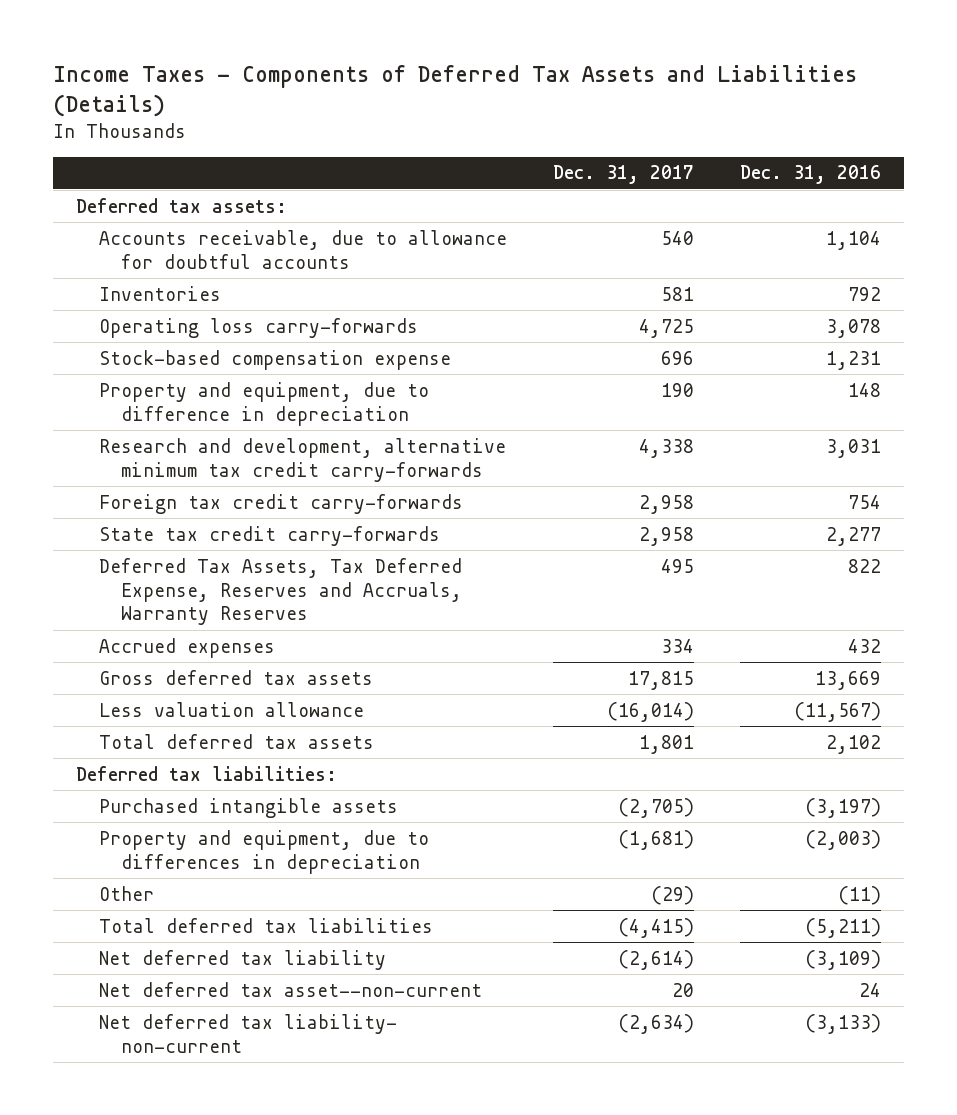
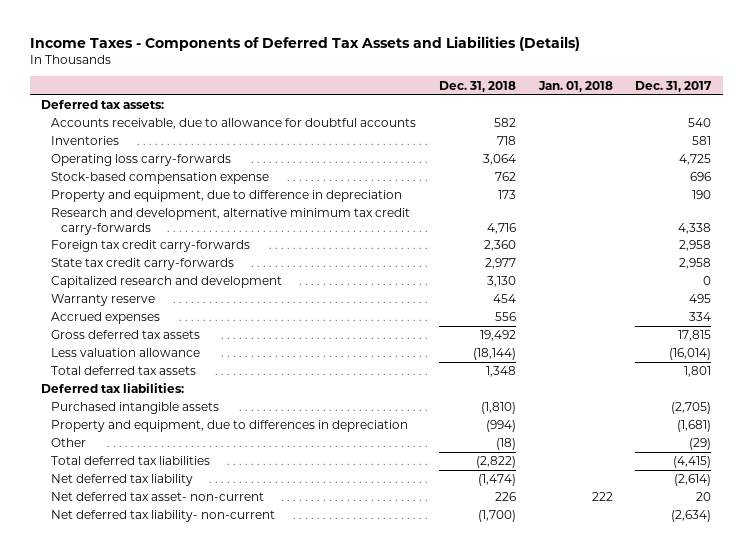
[739,165,881,185] Dec. 31, 2016 -> none
none -> [438,80,516,92] Dec. 31, 2018
none -> [537,80,613,92] Jan. 01, 2018
none -> [51,276,283,289] Capitalized research and development
[98,557,463,626] Deferred Tax Assets, Tax Deferred Expense, Reserves and Accruals, Warranty Reserves -> [51,294,156,307] Warranty reserve
[98,981,482,997] Net deferred tax asset--non-current -> [51,492,265,502] Net deferred tax asset- non-current

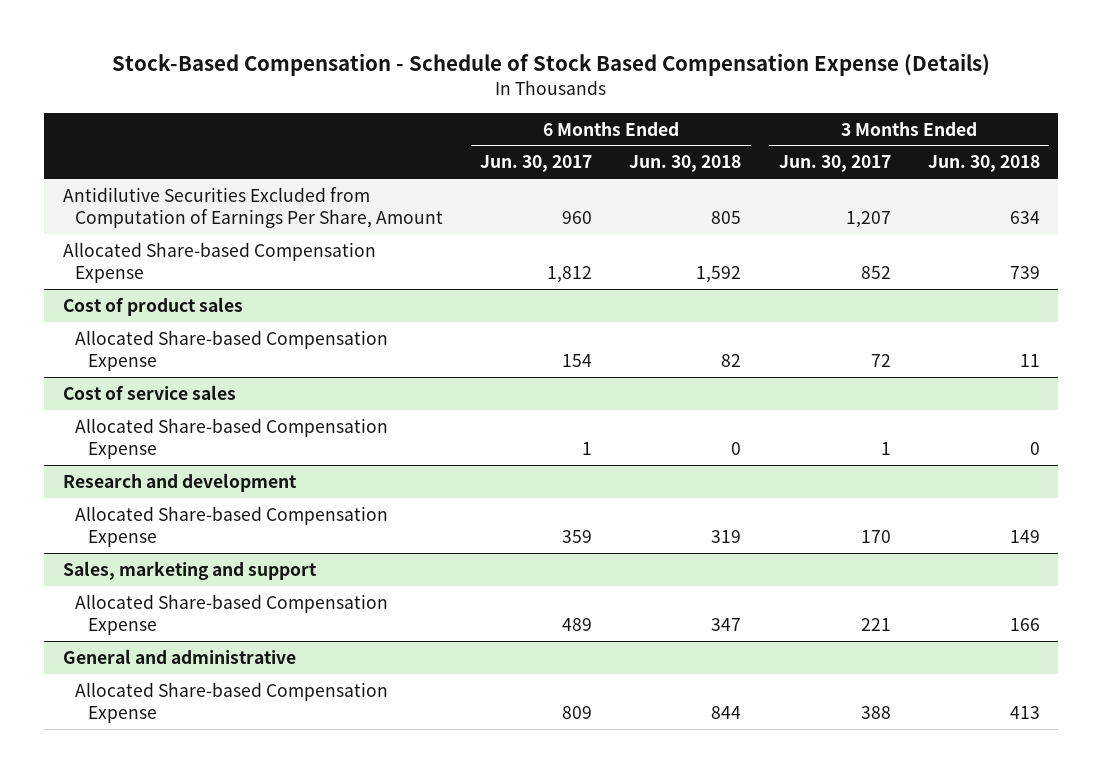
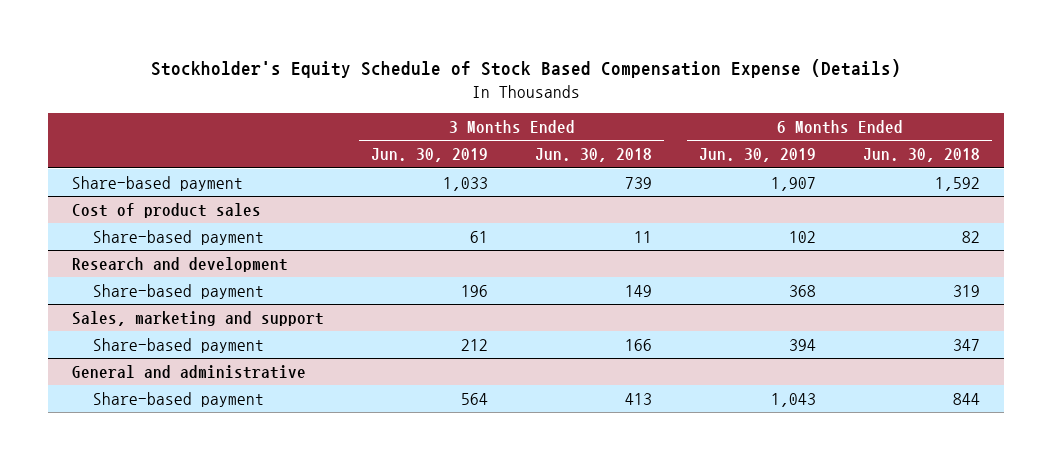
[112,53,991,77] Stock-Based Compensation - Schedule of Stock Based Compensation Expense (Details) -> [151,59,902,79] Stockholder's Equity Schedule of Stock Based Compensation Expense (Details)
[480,155,593,173] Jun. 30, 2017 -> none
[778,155,891,173] Jun. 30, 2017 -> none
none -> [371,148,489,163] Jun. 30, 2019
none -> [699,148,817,163] Jun. 30, 2019
[62,186,444,228] Antidilutive Securities Excluded from Computation of Earnings Per Share, Amount -> none
[62,241,376,283] Allocated Share-based Compensation Expense -> [71,175,243,191] Share-based payment
[62,384,236,400] Cost of service sales -> none
[75,417,389,459] Allocated Share-based Compensation Expense -> none
[75,329,389,371] Allocated Share-based Compensation Expense -> [92,229,264,245] Share-based payment
[75,505,389,547] Allocated Share-based Compensation Expense -> [92,283,264,299] Share-based payment
[75,593,389,635] Allocated Share-based Compensation Expense -> [92,337,264,353] Share-based payment
[75,681,389,723] Allocated Share-based Compensation Expense -> [92,391,264,407] Share-based payment

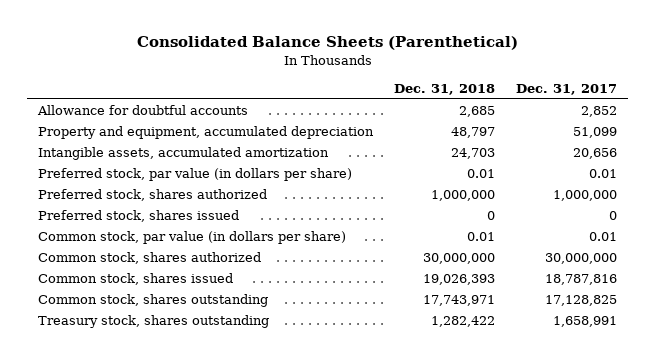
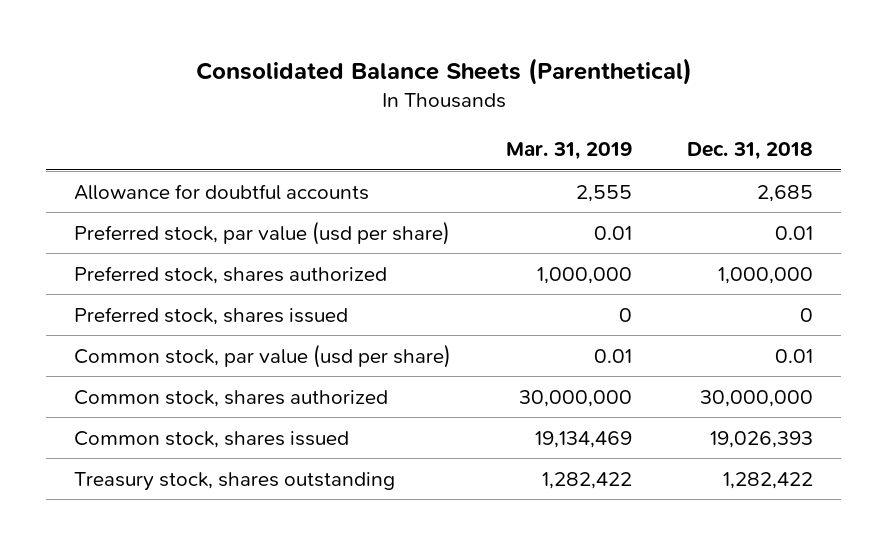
[516,83,618,95] Dec. 31, 2017 -> none
none -> [506,142,633,161] Mar. 31, 2019
[38,126,375,140] Property and equipment, accumulated depreciation -> none
[38,147,330,161] Intangible assets, accumulated amortization -> none
[38,168,353,182] Preferred stock, par value (in dollars per share) -> [74,220,451,245] Preferred stock, par value (usd per share)
[38,231,347,245] Common stock, par value (in dollars per share) -> [74,343,452,368] Common stock, par value (usd per share)
[38,294,269,308] Common stock, shares outstanding -> none

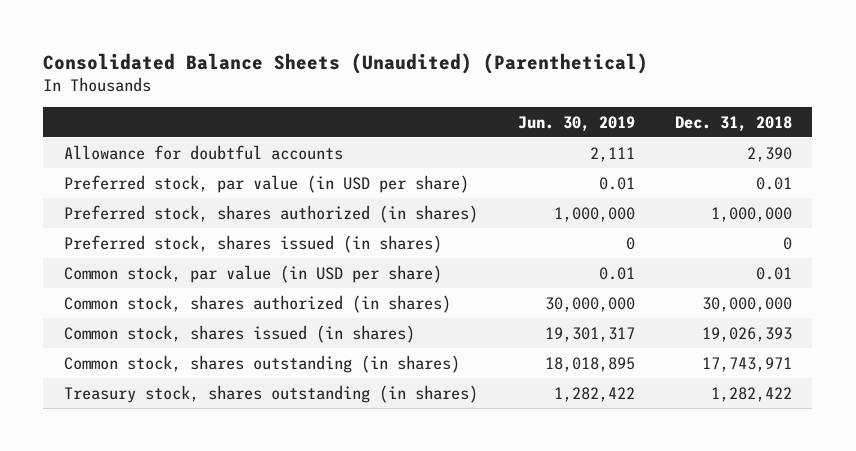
[195,58,692,86] Consolidated Balance Sheets (Parenthetical) -> [43,52,649,74] Consolidated Balance Sheets (Unaudited) (Parenthetical)
[506,142,633,161] Mar. 31, 2019 -> none
none -> [517,115,635,132] Jun. 30, 2019
[757,184,814,202] 2,685 -> [747,146,793,162] 2,390
[74,220,451,245] Preferred stock, par value (usd per share) -> [63,174,469,193] Preferred stock, par value (in USD per share)
[74,265,388,284] Preferred stock, shares authorized -> [63,204,478,223] Preferred stock, shares authorized (in shares)
[74,306,349,325] Preferred stock, shares issued -> [63,234,442,253] Preferred stock, shares issued (in shares)
[74,343,452,368] Common stock, par value (usd per share) -> [63,264,442,283] Common stock, par value (in USD per share)
[74,389,389,407] Common stock, shares authorized -> [63,294,451,313] Common stock, shares authorized (in shares)
[74,430,350,448] Common stock, shares issued -> [63,324,415,343] Common stock, shares issued (in shares)
none -> [63,354,460,373] Common stock, shares outstanding (in shares)
[74,471,396,491] Treasury stock, shares outstanding -> [63,384,478,403] Treasury stock, shares outstanding (in shares)

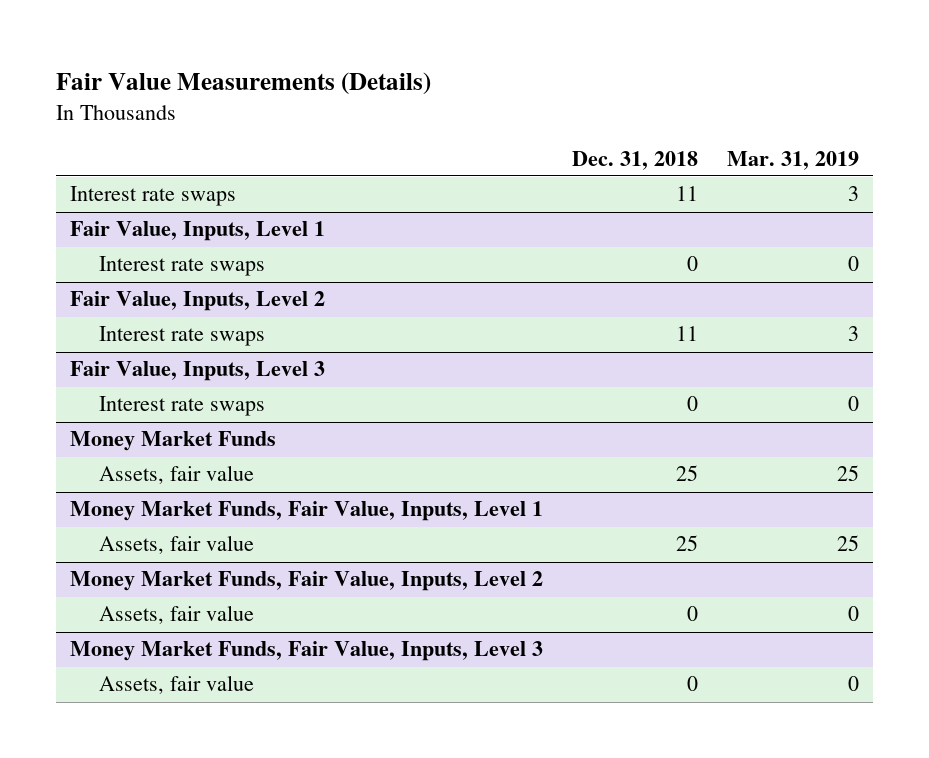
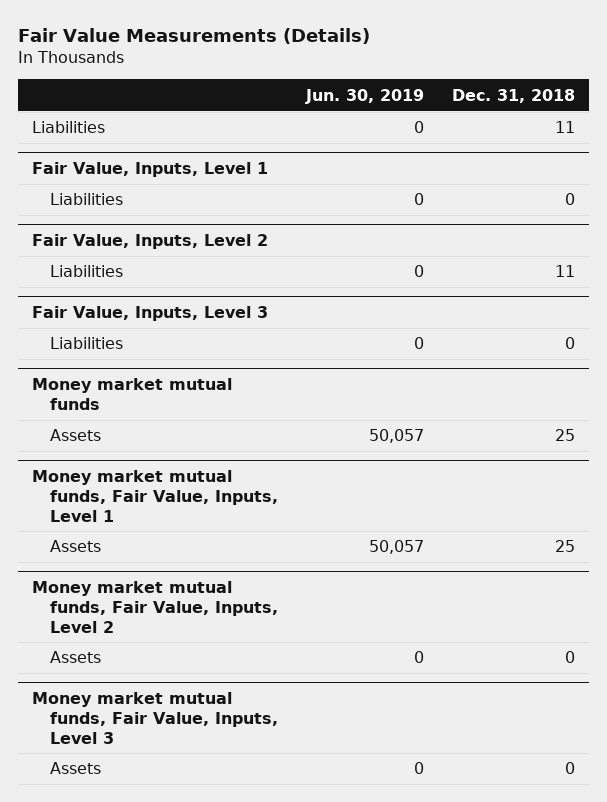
[726,150,859,170] Mar. 31, 2019 -> none
none -> [305,88,425,104] Jun. 30, 2019
[70,186,237,207] Interest rate swaps -> [31,121,105,134] Liabilities
[99,256,266,277] Interest rate swaps -> [50,193,124,206] Liabilities
[99,326,266,347] Interest rate swaps -> [50,265,124,278] Liabilities
[99,396,266,417] Interest rate swaps -> [50,337,124,350] Liabilities
[70,431,277,452] Money Market Funds -> [31,378,232,410] Money market mutual funds
[99,465,255,485] Assets, fair value -> [50,429,102,442] Assets
[70,501,544,522] Money Market Funds, Fair Value, Inputs, Level 1 -> [31,470,279,522] Money market mutual funds, Fair Value, Inputs, Level 1
[99,535,255,555] Assets, fair value -> [50,540,102,553] Assets
[70,571,544,592] Money Market Funds, Fair Value, Inputs, Level 2 -> [31,581,279,633] Money market mutual funds, Fair Value, Inputs, Level 2
[99,605,255,625] Assets, fair value -> [50,651,102,664] Assets
[70,641,544,662] Money Market Funds, Fair Value, Inputs, Level 3 -> [31,692,279,744] Money market mutual funds, Fair Value, Inputs, Level 3
[99,675,255,695] Assets, fair value -> [50,762,102,775] Assets

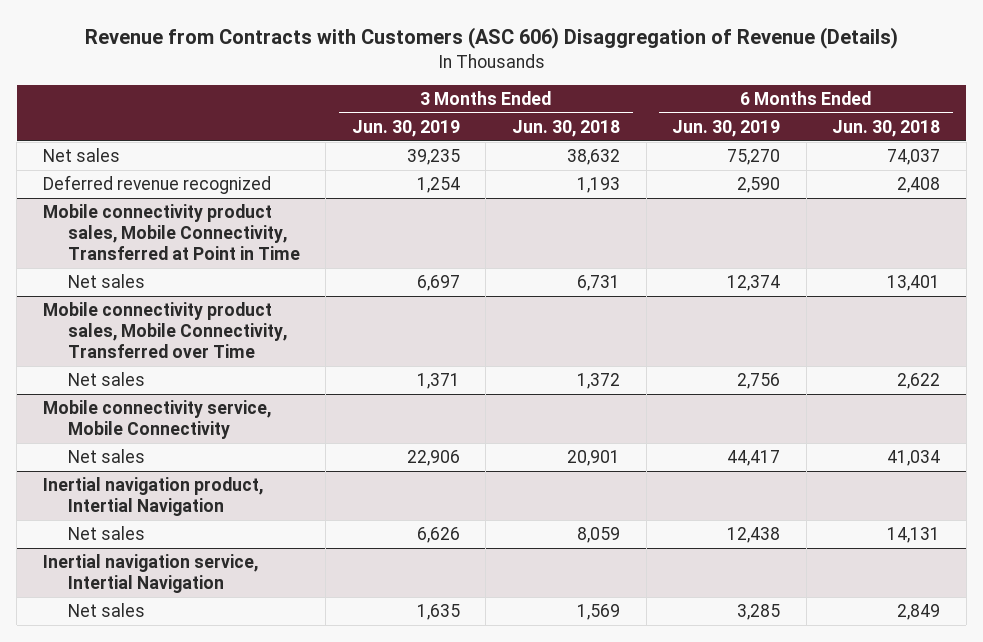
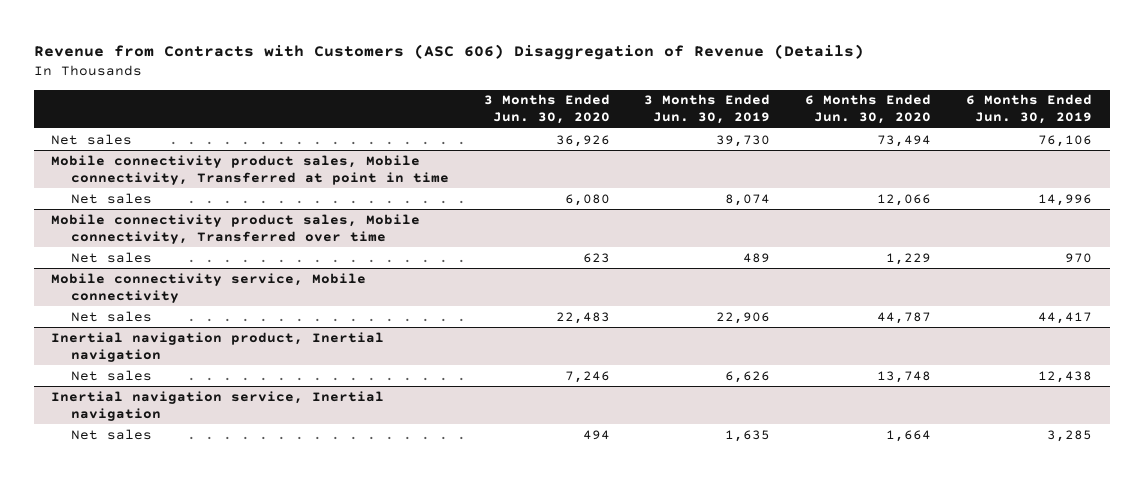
[511,119,620,137] Jun. 30, 2018 -> none
[832,119,941,137] Jun. 30, 2018 -> none
none -> [483,94,610,125] 3 Months Ended Jun. 30, 2020
none -> [805,94,932,125] 6 Months Ended Jun. 30, 2020
[42,175,271,195] Deferred revenue recognized -> none
[406,149,460,166] 39,235 -> [716,134,771,147] 39,730
[727,149,781,166] 75,270 -> [1038,134,1093,147] 76,106
[42,204,300,261] Mobile connectivity product sales, Mobile Connectivity, Transferred at Point in Time -> [51,154,449,185] Mobile connectivity product sales, Mobile connectivity, Transferred at point in time
[416,275,460,292] 6,697 -> [725,193,771,206] 8,074
[727,275,781,292] 12,374 -> [1038,193,1093,206] 14,996
[42,302,287,359] Mobile connectivity product sales, Mobile Connectivity, Transferred over Time -> [51,213,421,244] Mobile connectivity product sales, Mobile connectivity, Transferred over time
[416,373,460,390] 1,371 -> [743,252,771,263] 489
[737,373,781,390] 2,756 -> [1065,252,1093,263] 970
[42,400,271,440] Mobile connectivity service, Mobile Connectivity -> [51,272,367,303] Mobile connectivity service, Mobile connectivity
[42,477,263,517] Inertial navigation product, Intertial Navigation -> [51,331,385,362] Inertial navigation product, Inertial navigation
[42,554,258,594] Inertial navigation service, Intertial Navigation -> [51,390,385,421] Inertial navigation service, Inertial navigation

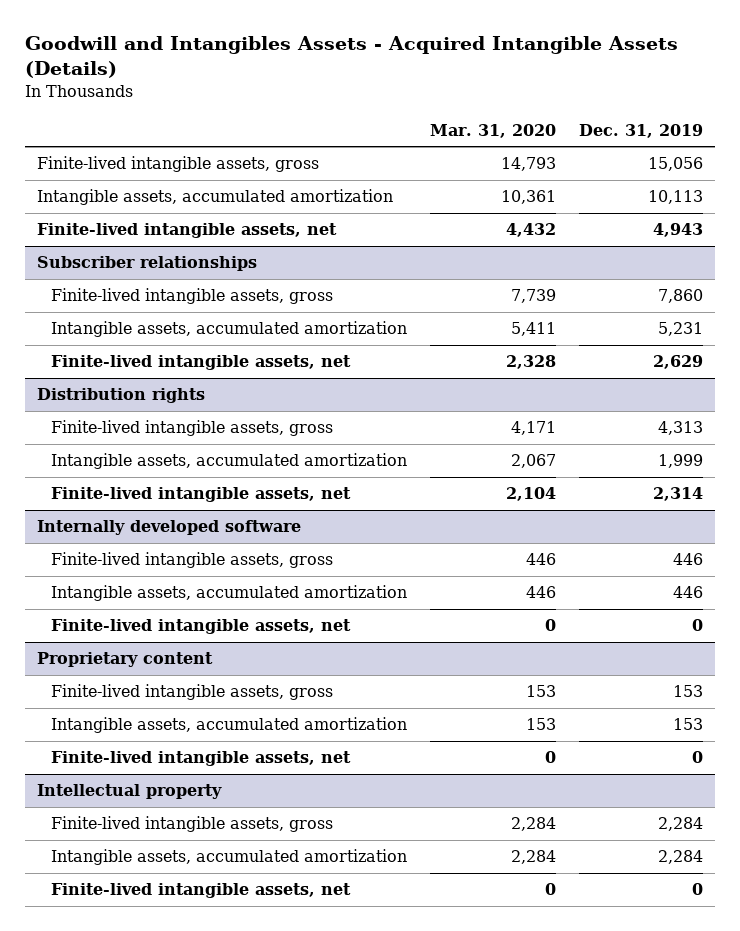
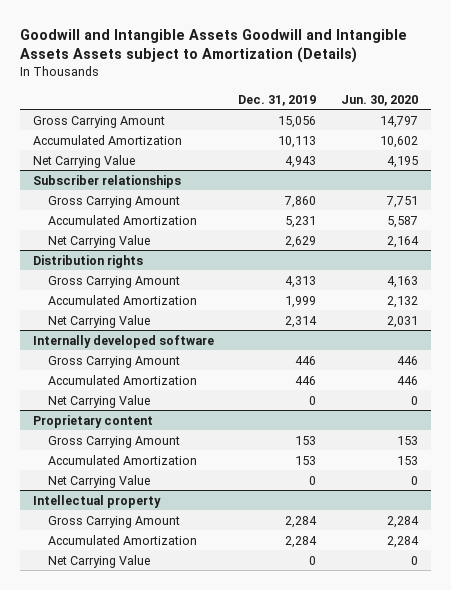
[25,36,679,79] Goodwill and Intangibles Assets - Acquired Intangible Assets (Details) -> [20,28,408,64] Goodwill and Intangible Assets Goodwill and Intangible Assets Assets subject to Amortization (Details)
[430,123,557,138] Mar. 31, 2020 -> none
none -> [341,94,419,106] Jun. 30, 2020
[36,156,319,173] Finite-lived intangible assets, gross -> [32,115,165,128] Gross Carrying Amount
[36,189,393,206] Intangible assets, accumulated amortization -> [32,134,182,145] Accumulated Amortization
[36,223,337,239] Finite-lived intangible assets, net -> [32,154,135,168] Net Carrying Value
[51,288,334,305] Finite-lived intangible assets, gross -> [48,195,181,208] Gross Carrying Amount
[51,321,408,338] Intangible assets, accumulated amortization -> [48,214,198,225] Accumulated Amortization
[51,355,352,371] Finite-lived intangible assets, net -> [48,234,151,248] Net Carrying Value
[51,420,334,437] Finite-lived intangible assets, gross -> [48,275,181,288] Gross Carrying Amount
[51,453,408,470] Intangible assets, accumulated amortization -> [48,294,198,305] Accumulated Amortization
[51,487,352,503] Finite-lived intangible assets, net -> [48,314,151,328] Net Carrying Value
[51,552,334,569] Finite-lived intangible assets, gross -> [48,355,181,368] Gross Carrying Amount
[51,585,408,602] Intangible assets, accumulated amortization -> [48,374,198,385] Accumulated Amortization
[51,619,352,635] Finite-lived intangible assets, net -> [48,394,151,408] Net Carrying Value
[51,684,334,701] Finite-lived intangible assets, gross -> [48,435,181,448] Gross Carrying Amount
[51,717,408,734] Intangible assets, accumulated amortization -> [48,454,198,465] Accumulated Amortization
[51,751,352,767] Finite-lived intangible assets, net -> [48,474,151,488] Net Carrying Value
[51,816,334,833] Finite-lived intangible assets, gross -> [48,515,181,528] Gross Carrying Amount
[51,849,408,866] Intangible assets, accumulated amortization -> [48,534,198,545] Accumulated Amortization
[51,883,352,899] Finite-lived intangible assets, net -> [48,554,151,568] Net Carrying Value

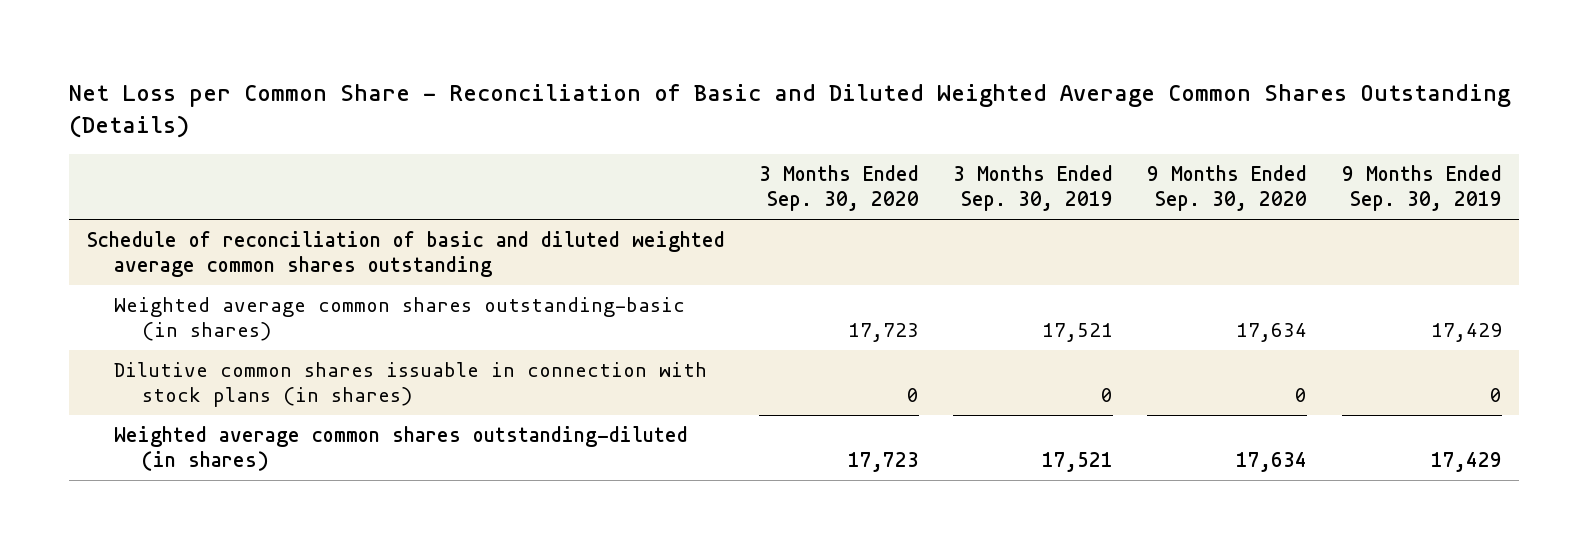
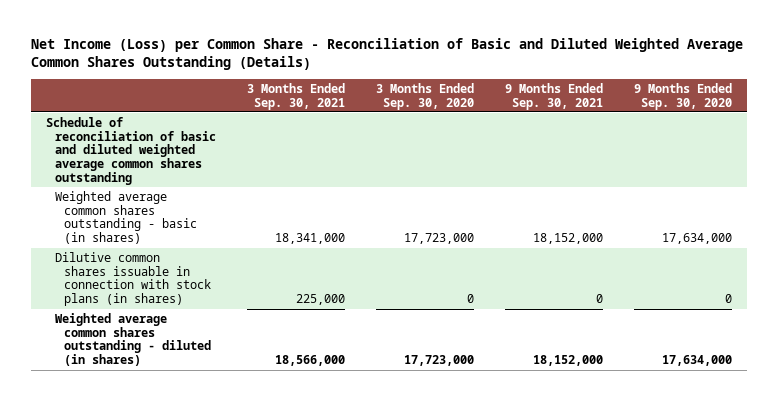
[69,84,1512,139] Net Loss per Common Share - Reconciliation of Basic and Diluted Weighted Average Common Shares Outstanding (Details) -> [30,37,743,71] Net Income (Loss) per Common Share - Reconciliation of Basic and Diluted Weighted Average Common Shares Outstanding (Details)
[953,164,1114,212] 3 Months Ended Sep. 30, 2019 -> none
[1341,164,1502,212] 9 Months Ended Sep. 30, 2019 -> none
none -> [246,82,345,110] 3 Months Ended Sep. 30, 2021
none -> [504,82,603,110] 9 Months Ended Sep. 30, 2021
[114,297,686,342] Weighted average common shares outstanding-basic (in shares) -> [54,190,197,245] Weighted average common shares outstanding - basic (in shares)
[847,323,919,343] 17,723 -> [403,233,474,245] 17,723,000
[1236,323,1308,343] 17,634 -> [661,233,732,245] 17,634,000
[114,426,689,472] Weighted average common shares outstanding-diluted (in shares) -> [54,312,211,367] Weighted average common shares outstanding - diluted (in shares)
[847,452,919,473] 17,723 -> [403,355,474,367] 17,723,000
[1236,452,1308,473] 17,634 -> [661,355,732,367] 17,634,000

